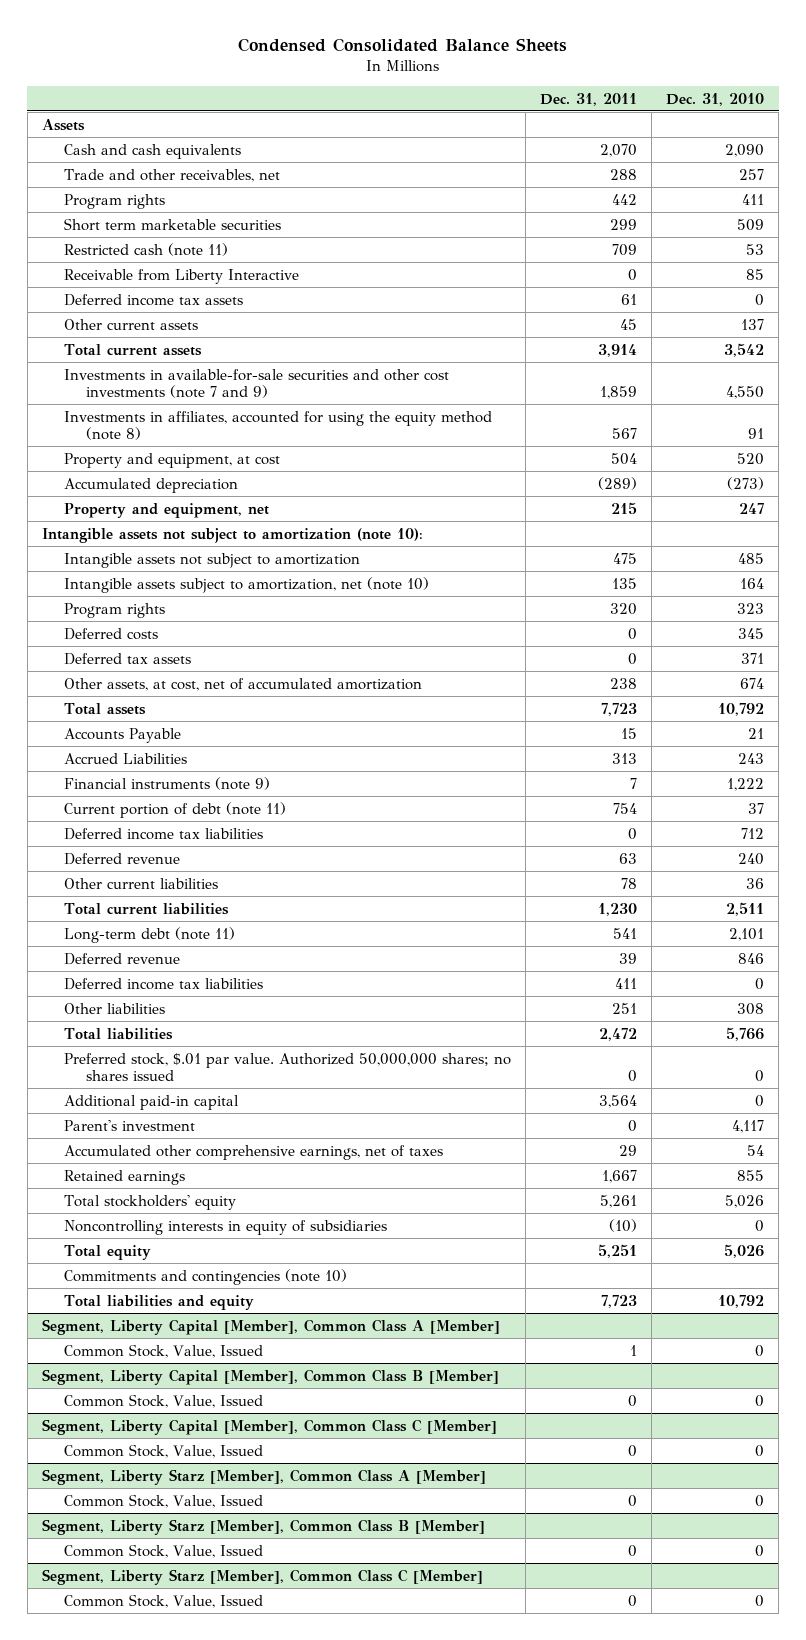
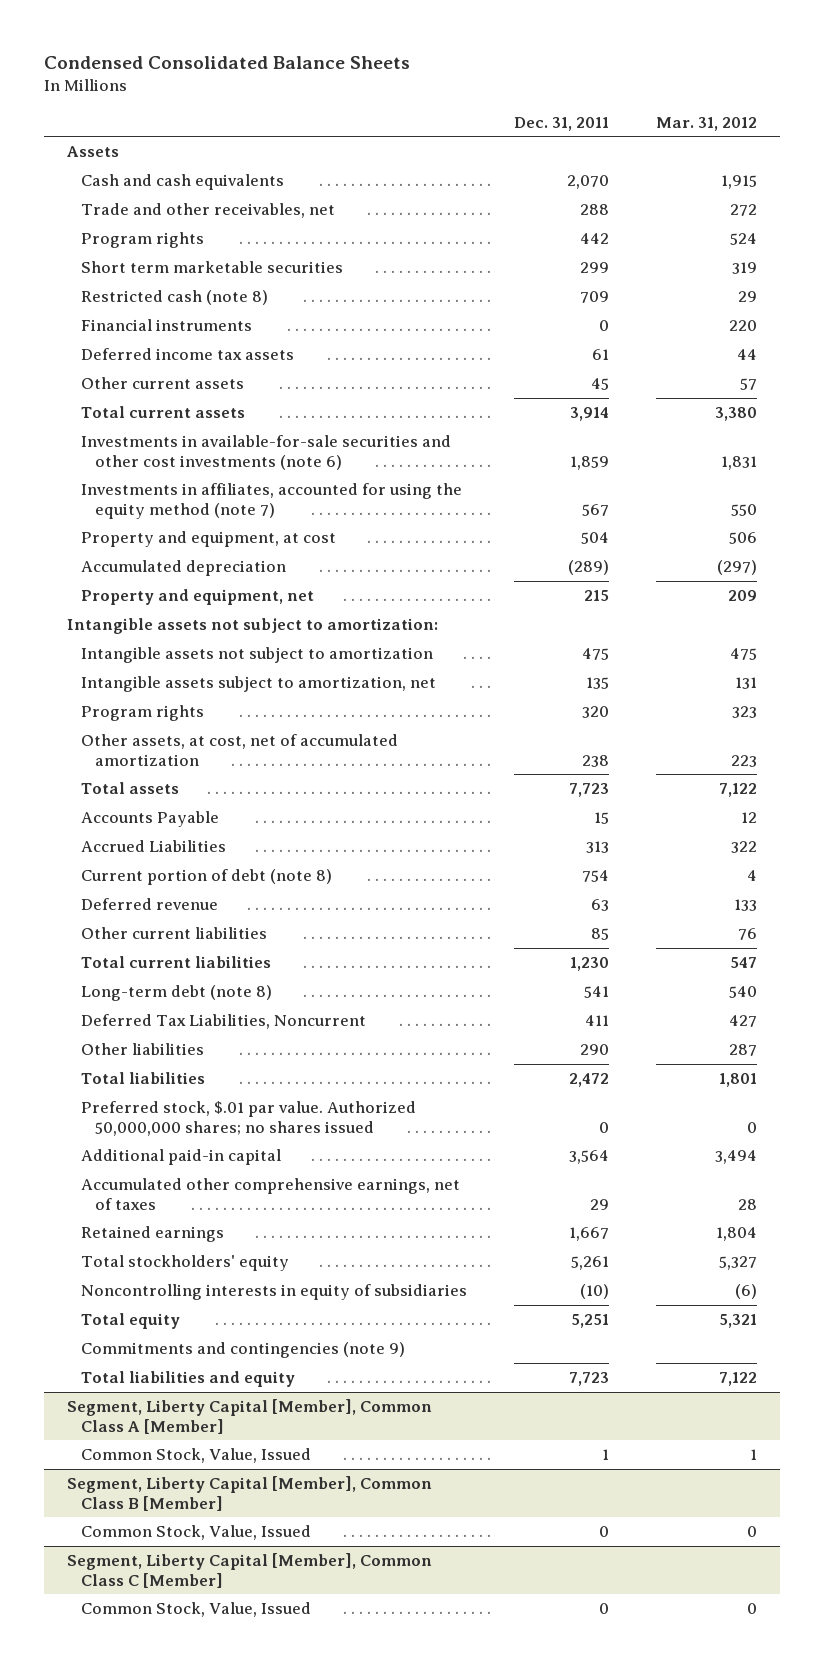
[666,92,765,106] Dec. 31, 2010 -> none
none -> [655,116,757,131] Mar. 31, 2012
[63,268,299,284] Receivable from Liberty Interactive -> none
[63,242,228,256] Restricted cash (note 11) -> [81,289,269,305] Restricted cash (note 8)
none -> [81,318,253,331] Financial instruments
[63,368,449,399] Investments in available-for-sale securities and other cost investments (note 7 and 9) -> [81,434,452,470] Investments in available-for-sale securities and other cost investments (note 6)
[63,410,492,441] Investments in affiliates, accounted for using the equity method (note 8) -> [81,482,463,519] Investments in affiliates, accounted for using the equity method (note 7)
[41,527,423,543] Intangible assets not subject to amortization (note 10): -> [67,617,439,634] Intangible assets not subject to amortization:
[63,576,429,593] Intangible assets subject to amortization, net (note 10) -> [81,675,437,692] Intangible assets subject to amortization, net
[63,627,158,640] Deferred costs -> none
[63,652,191,665] Deferred tax assets -> none
[63,776,270,790] Financial instruments (note 9) -> none
[63,827,263,840] Deferred income tax liabilities -> none
[63,801,286,818] Current portion of debt (note 11) -> [81,868,333,885] Current portion of debt (note 8)
[620,877,637,889] 78 -> [591,927,610,940] 85
[63,952,180,965] Deferred revenue -> none
[63,926,235,943] Long-term debt (note 11) -> [81,984,273,1001] Long-term debt (note 8)
[63,977,263,990] Deferred income tax liabilities -> [81,1013,367,1029] Deferred Tax Liabilities, Noncurrent
[611,1002,637,1014] 251 -> [580,1043,610,1055] 290
[63,1119,195,1131] Parent's investment -> none
[63,1268,347,1285] Commitments and contingencies (note 10) -> [81,1341,406,1358] Commitments and contingencies (note 9)
[41,1468,486,1485] Segment, Liberty Starz [Member], Common Class A [Member] -> none
[63,1493,263,1508] Common Stock, Value, Issued -> none
[41,1518,485,1535] Segment, Liberty Starz [Member], Common Class B [Member] -> none
[63,1543,263,1558] Common Stock, Value, Issued -> none
[41,1568,483,1585] Segment, Liberty Starz [Member], Common Class C [Member] -> none
[63,1593,263,1608] Common Stock, Value, Issued -> none

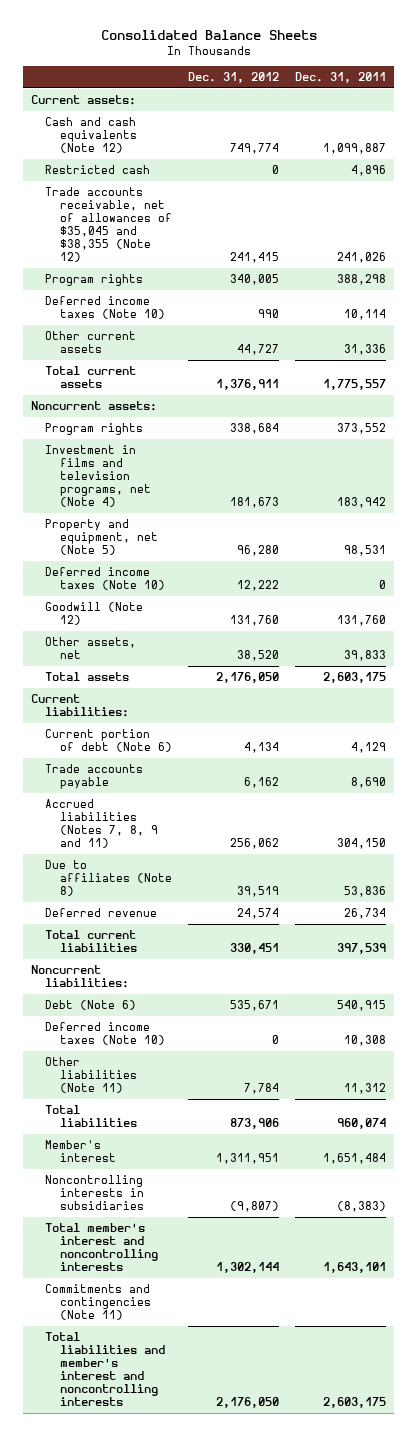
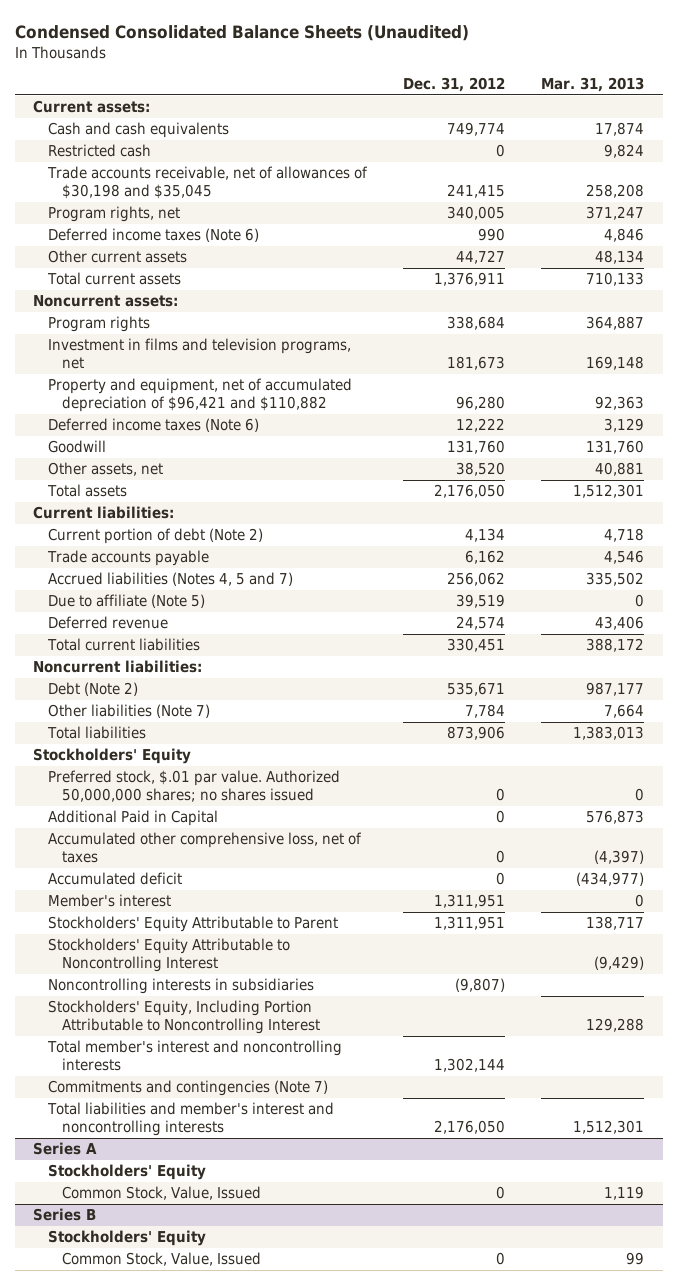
[100,30,317,41] Consolidated Balance Sheets -> [14,24,469,41] Condensed Consolidated Balance Sheets (Unaudited)
[295,72,387,84] Dec. 31, 2011 -> none
none -> [541,77,645,93] Mar. 31, 2013
[45,116,137,154] Cash and cash equivalents (Note 12) -> [47,122,229,139] Cash and cash equivalents
[45,186,172,263] Trade accounts receivable, net of allowances of $35,045 and $38,355 (Note 12) -> [46,166,368,200] Trade accounts receivable, net of allowances of $30,198 and $35,045
[45,273,144,286] Program rights -> [47,206,180,223] Program rights, net
[45,295,165,320] Deferred income taxes (Note 10) -> [47,228,259,243] Deferred income taxes (Note 6)
[45,444,151,508] Investment in films and television programs, net (Note 4) -> [47,338,351,370] Investment in films and television programs, net
[45,518,158,556] Property and equipment, net (Note 5) -> [47,378,352,413] Property and equipment, net of accumulated depreciation of $96,421 and $110,882
[45,566,165,591] Deferred income taxes (Note 10) -> [47,418,259,433] Deferred income taxes (Note 6)
[45,601,144,626] Goodwill (Note 12) -> [47,440,106,454] Goodwill
[45,728,172,753] Current portion of debt (Note 6) -> [47,528,263,545] Current portion of debt (Note 2)
[45,798,158,849] Accrued liabilities (Notes 7, 8, 9 and 11) -> [47,572,293,587] Accrued liabilities (Notes 4, 5 and 7)
[45,859,172,897] Due to affiliates (Note 8) -> [47,594,205,609] Due to affiliate (Note 5)
[45,1021,165,1046] Deferred income taxes (Note 10) -> none
[45,999,137,1010] Debt (Note 6) -> [47,682,138,697] Debt (Note 2)
[45,1056,137,1094] Other liabilities (Note 11) -> [47,704,210,719] Other liabilities (Note 7)
none -> [32,748,191,765] Stockholders' Equity
none -> [47,770,340,803] Preferred stock, $.01 par value. Authorized 50,000,000 shares; no shares issued
none -> [47,810,218,827] Additional Paid in Capital
none -> [47,832,362,864] Accumulated other comprehensive loss, net of taxes
none -> [47,872,182,886] Accumulated deficit
none -> [47,916,338,933] Stockholders' Equity Attributable to Parent
none -> [47,938,290,973] Stockholders' Equity Attributable to Noncontrolling Interest
none -> [47,1000,321,1035] Stockholders' Equity, Including Portion Attributable to Noncontrolling Interest
[45,1283,151,1321] Commitments and contingencies (Note 11) -> [47,1080,328,1097] Commitments and contingencies (Note 7)
none -> [32,1142,97,1156] Series A
none -> [47,1164,206,1181] Stockholders' Equity
none -> [62,1186,262,1201] Common Stock, Value, Issued
none -> [32,1208,96,1222] Series B
none -> [47,1230,206,1247] Stockholders' Equity
none -> [62,1252,262,1267] Common Stock, Value, Issued

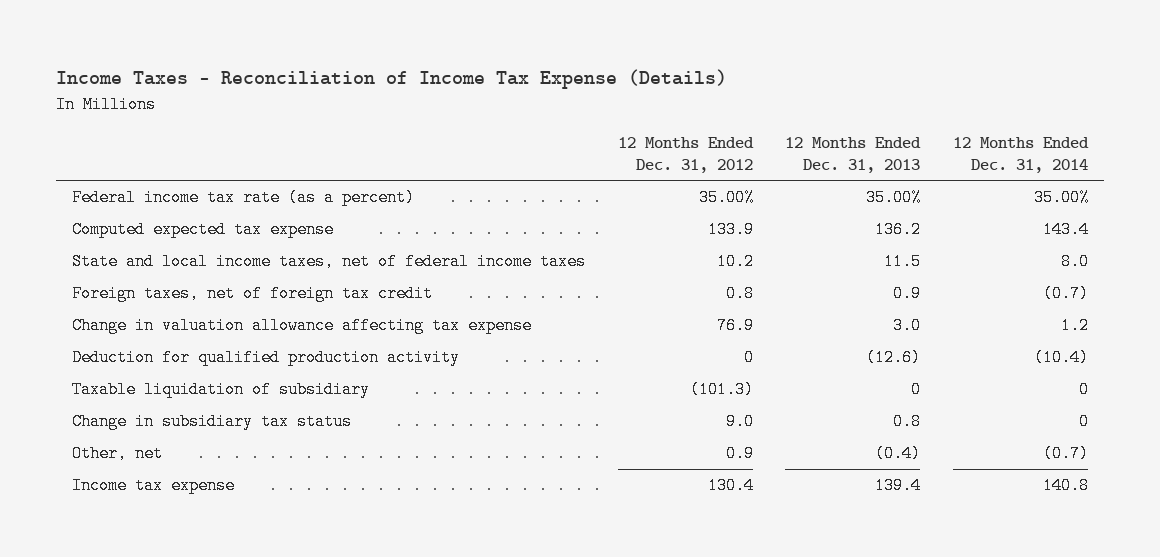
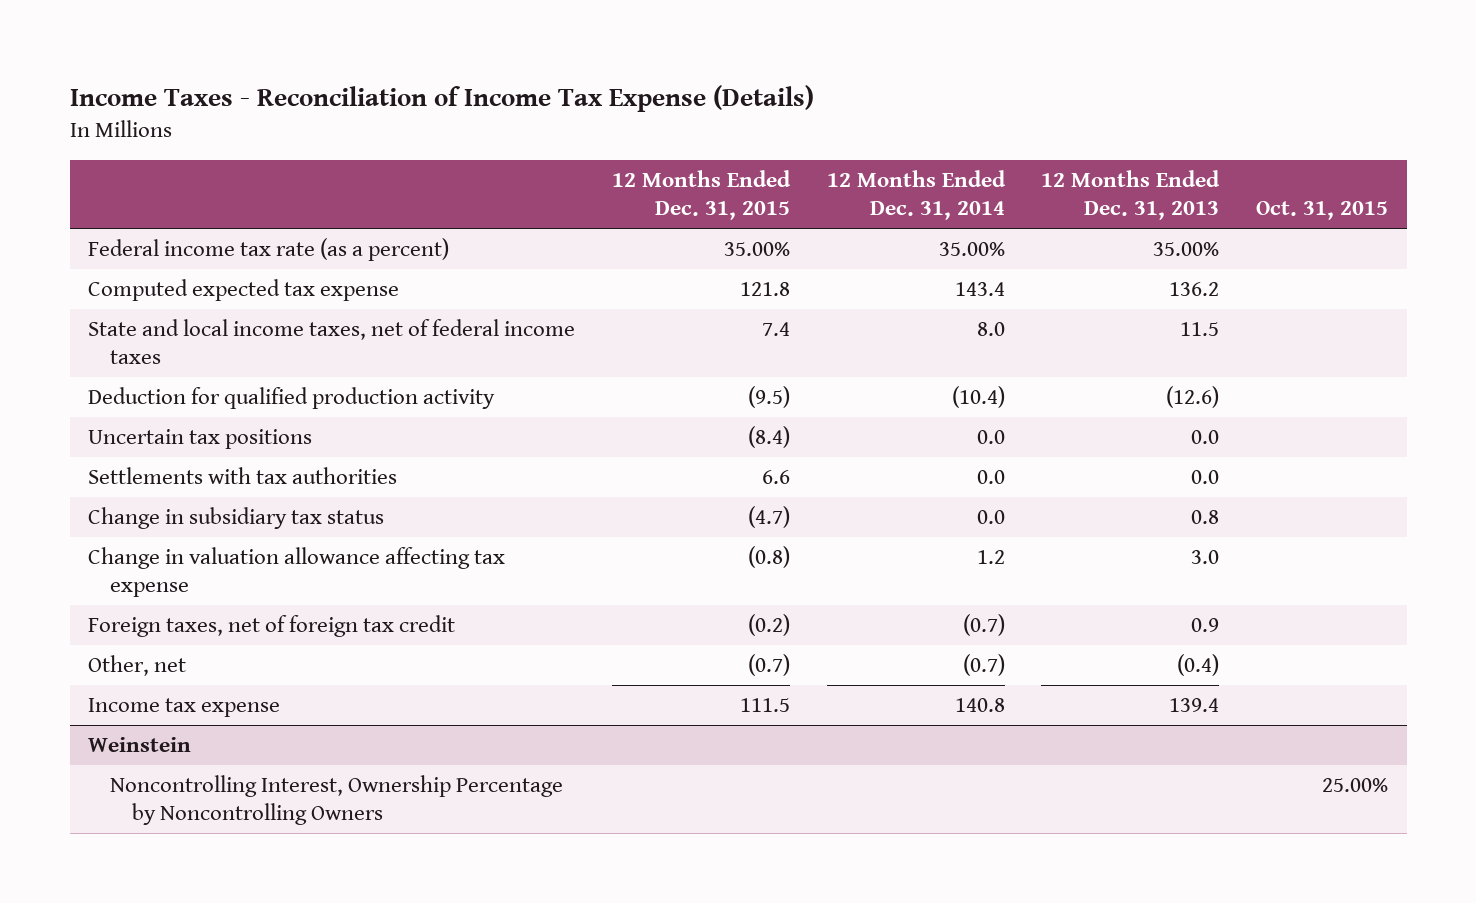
[617,137,754,173] 12 Months Ended Dec. 31, 2012 -> none
none -> [611,170,791,221] 12 Months Ended Dec. 31, 2015
none -> [1256,201,1389,221] Oct. 31, 2015
[72,381,371,399] Taxable liquidation of subsidiary -> none
none -> [87,429,312,450] Uncertain tax positions
none -> [87,467,397,485] Settlements with tax authorities
[1078,413,1089,431] 0 -> [976,510,1005,525] 0.0
[72,317,533,335] Change in valuation allowance affecting tax expense -> [87,547,505,598] Change in valuation allowance affecting tax expense
[72,285,434,303] Foreign taxes, net of foreign tax credit -> [87,615,455,638] Foreign taxes, net of foreign tax credit
none -> [87,737,191,753] Weinstein
none -> [110,775,564,826] Noncontrolling Interest, Ownership Percentage by Noncontrolling Owners

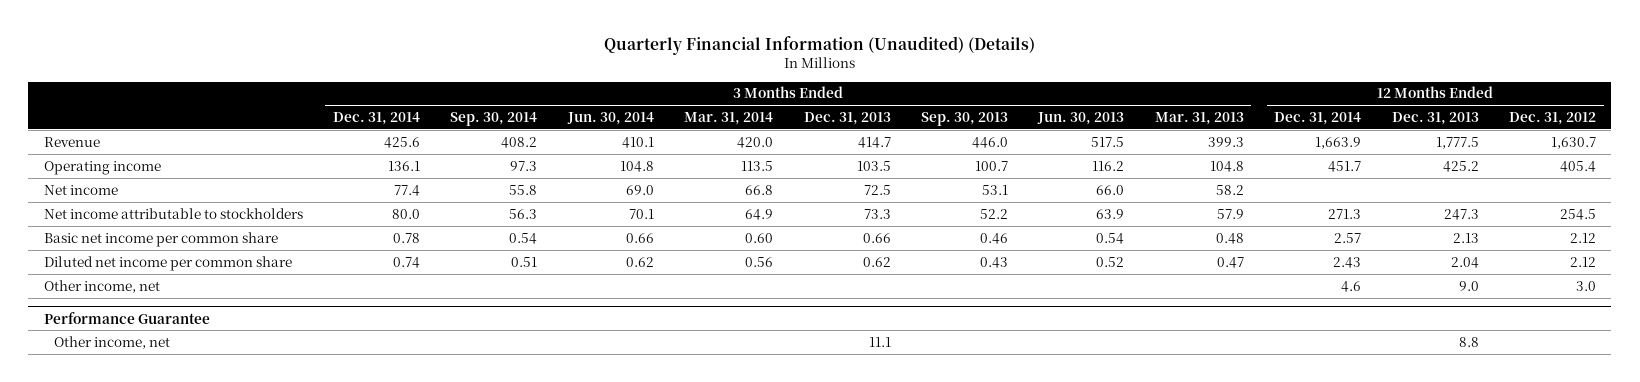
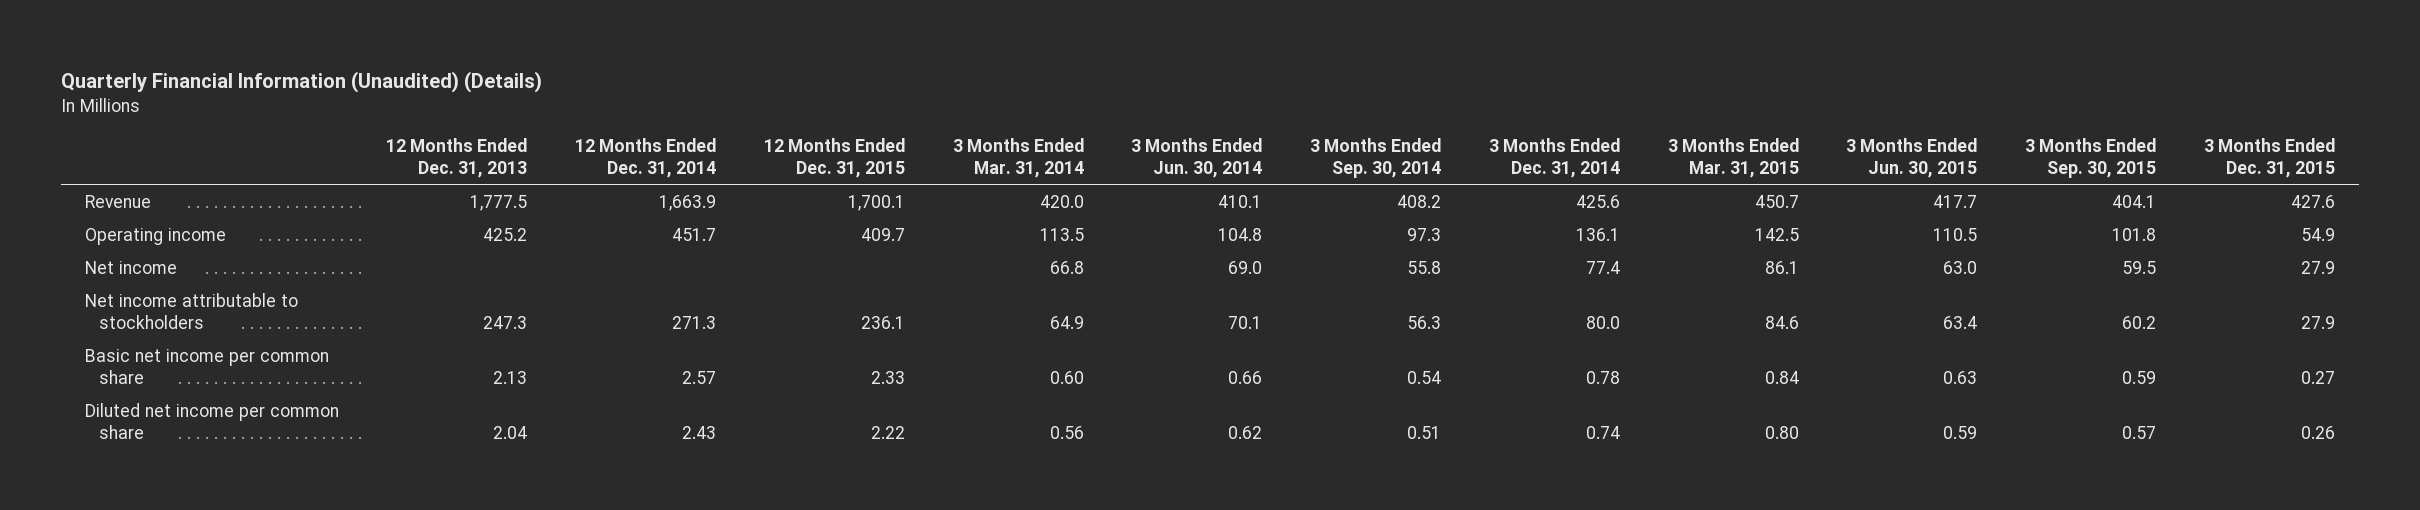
[803,112,891,126] Dec. 31, 2013 -> none
[920,112,1008,127] Sep. 30, 2013 -> none
[1037,112,1125,126] Jun. 30, 2013 -> none
[1154,112,1244,126] Mar. 31, 2013 -> none
[1509,112,1597,126] Dec. 31, 2012 -> none
none -> [763,137,905,179] 12 Months Ended Dec. 31, 2015
none -> [1667,137,1799,179] 3 Months Ended Mar. 31, 2015
none -> [1846,137,1978,179] 3 Months Ended Jun. 30, 2015
none -> [2025,137,2157,179] 3 Months Ended Sep. 30, 2015
none -> [2204,137,2336,179] 3 Months Ended Dec. 31, 2015
[43,279,160,293] Other income, net -> none
[43,311,210,324] Performance Guarantee -> none
[53,335,170,349] Other income, net -> none

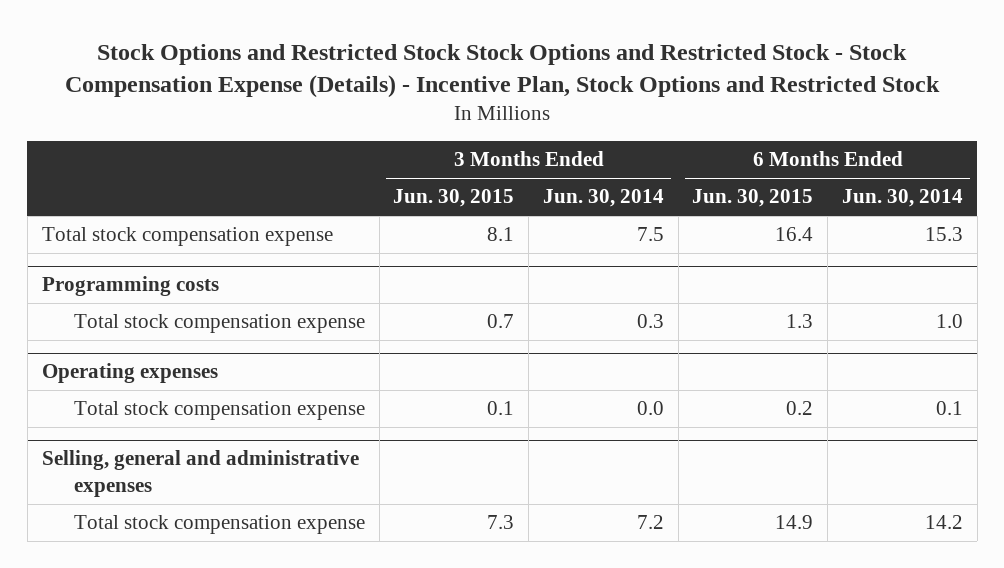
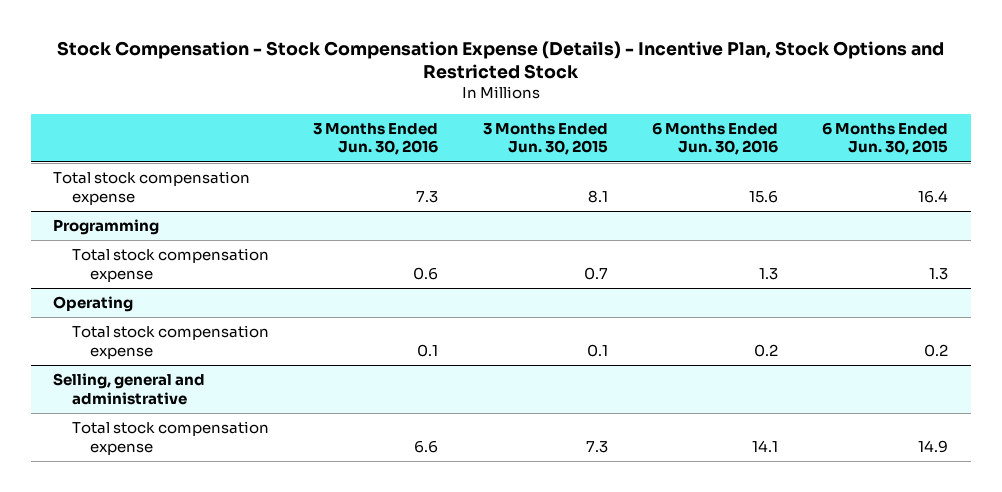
[65,43,941,99] Stock Options and Restricted Stock Stock Options and Restricted Stock - Stock Compensation Expense (Details) - Incentive Plan, Stock Options and Restricted Stock -> [56,40,944,80] Stock Compensation - Stock Compensation Expense (Details) - Incentive Plan, Stock Options and Restricted Stock
[542,189,664,208] Jun. 30, 2014 -> none
[841,189,963,208] Jun. 30, 2014 -> none
none -> [313,122,439,156] 3 Months Ended Jun. 30, 2016
none -> [652,121,779,156] 6 Months Ended Jun. 30, 2016
[41,276,219,297] Programming costs -> [53,219,160,236] Programming
[41,363,218,384] Operating expenses -> [53,296,134,313] Operating
[41,450,359,497] Selling, general and administrative expenses -> [53,373,206,405] Selling, general and administrative

